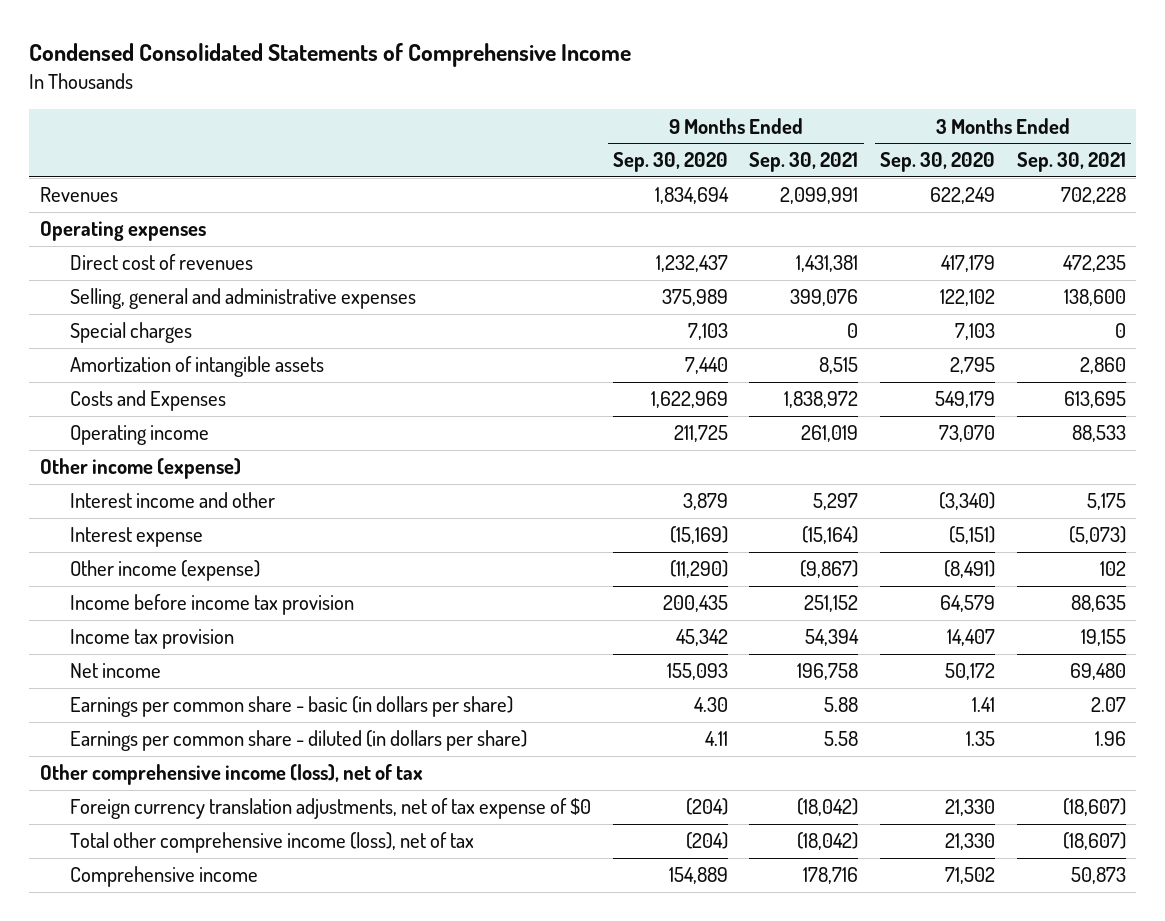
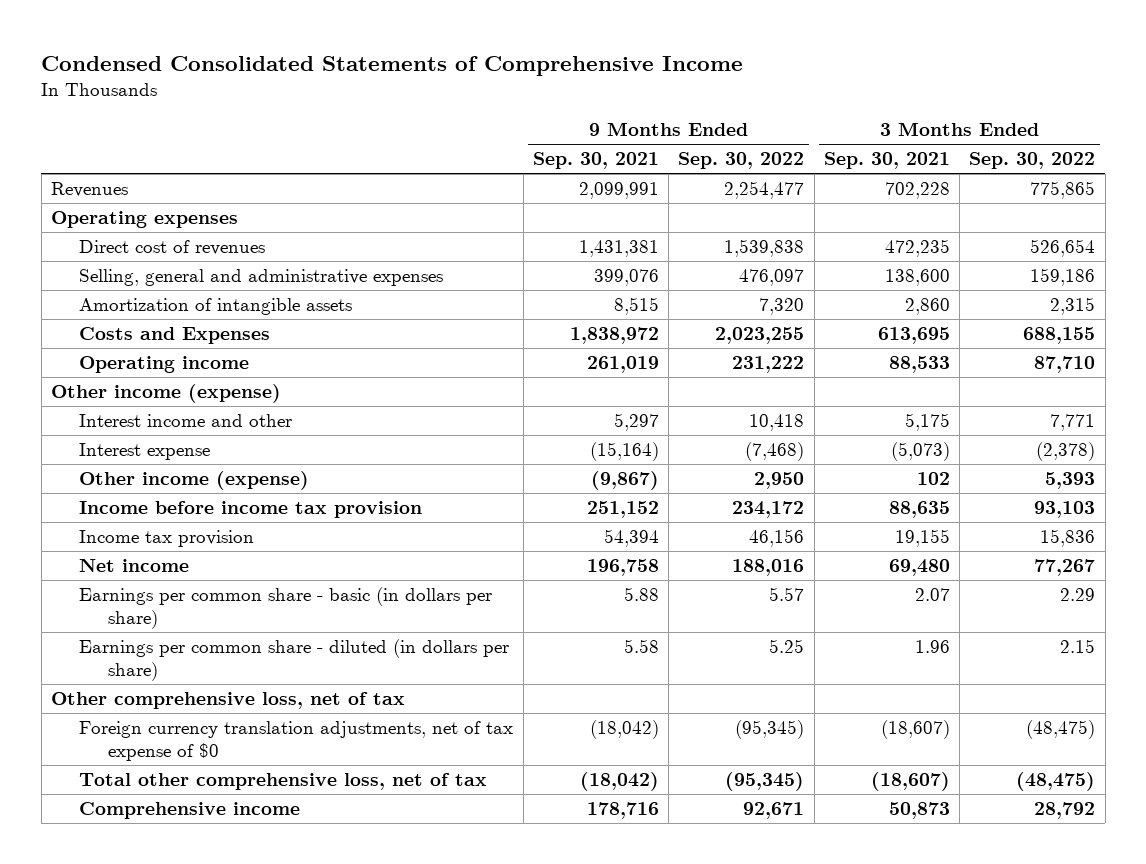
[612,152,728,173] Sep. 30, 2020 -> none
[880,152,996,173] Sep. 30, 2020 -> none
none -> [678,152,805,170] Sep. 30, 2022
none -> [969,152,1096,170] Sep. 30, 2022
[70,322,193,344] Special charges -> none
[39,764,423,786] Other comprehensive income (loss), net of tax -> [50,692,405,710] Other comprehensive loss, net of tax
[70,832,475,854] Total other comprehensive income (loss), net of tax -> [79,773,488,791] Total other comprehensive loss, net of tax

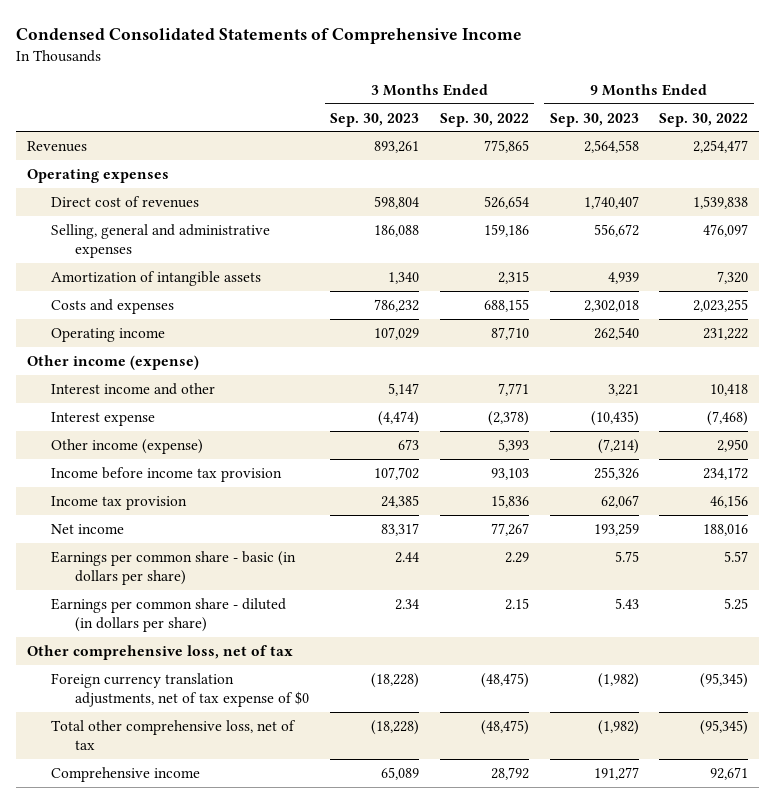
[532,152,659,170] Sep. 30, 2021 -> none
[823,152,950,170] Sep. 30, 2021 -> none
none -> [330,112,420,127] Sep. 30, 2023
none -> [549,112,639,127] Sep. 30, 2023
[79,327,271,345] Costs and Expenses -> [51,298,175,314] Costs and expenses

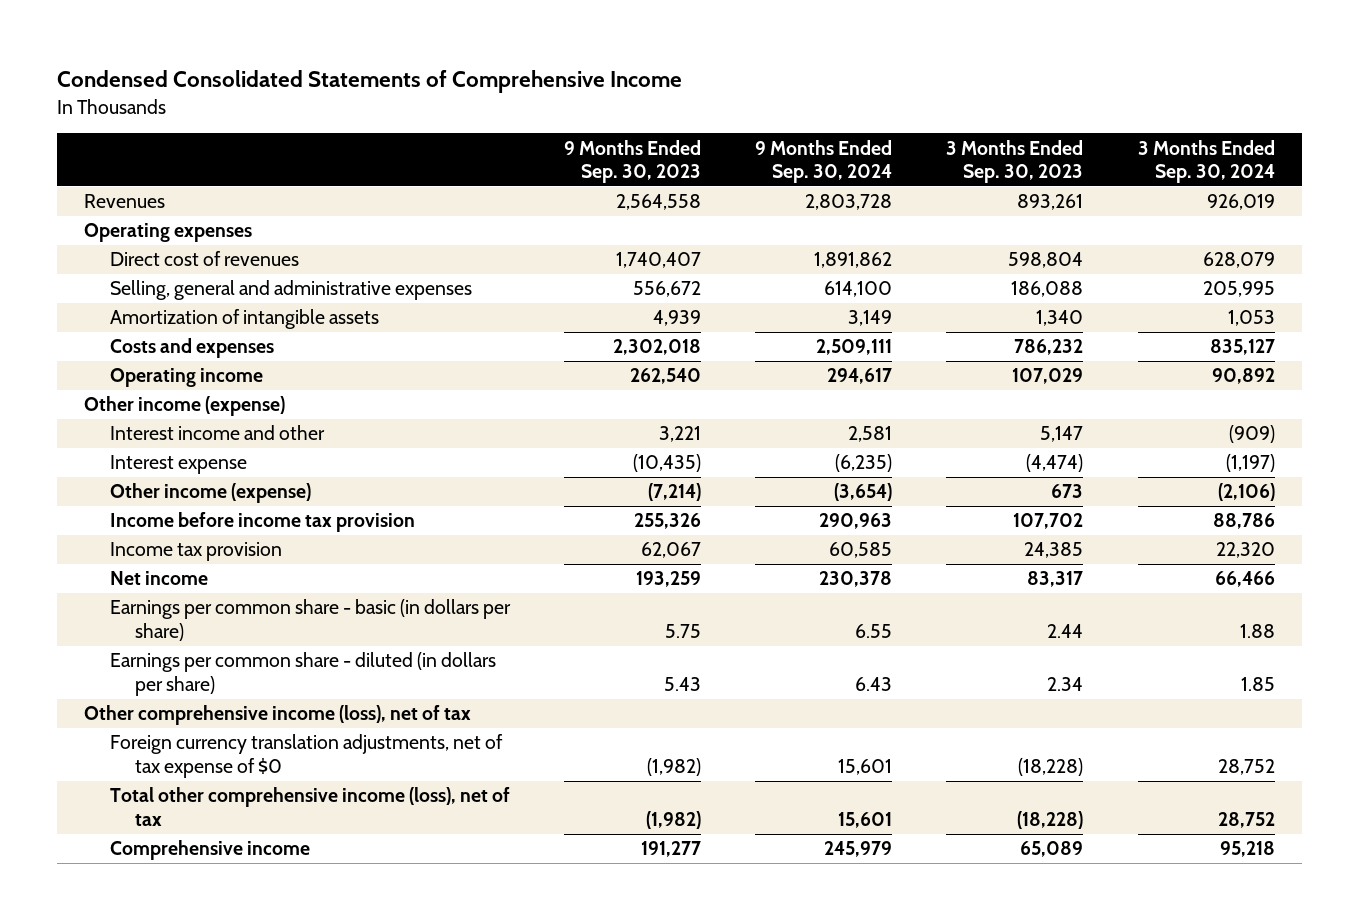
[439,112,529,127] Sep. 30, 2022 -> none
[659,112,749,127] Sep. 30, 2022 -> none
none -> [755,139,893,184] 9 Months Ended Sep. 30, 2024
none -> [1137,139,1275,184] 3 Months Ended Sep. 30, 2024
[26,644,293,660] Other comprehensive loss, net of tax -> [83,705,471,726] Other comprehensive income (loss), net of tax
[51,719,297,751] Total other comprehensive loss, net of tax -> [109,787,510,826] Total other comprehensive income (loss), net of tax

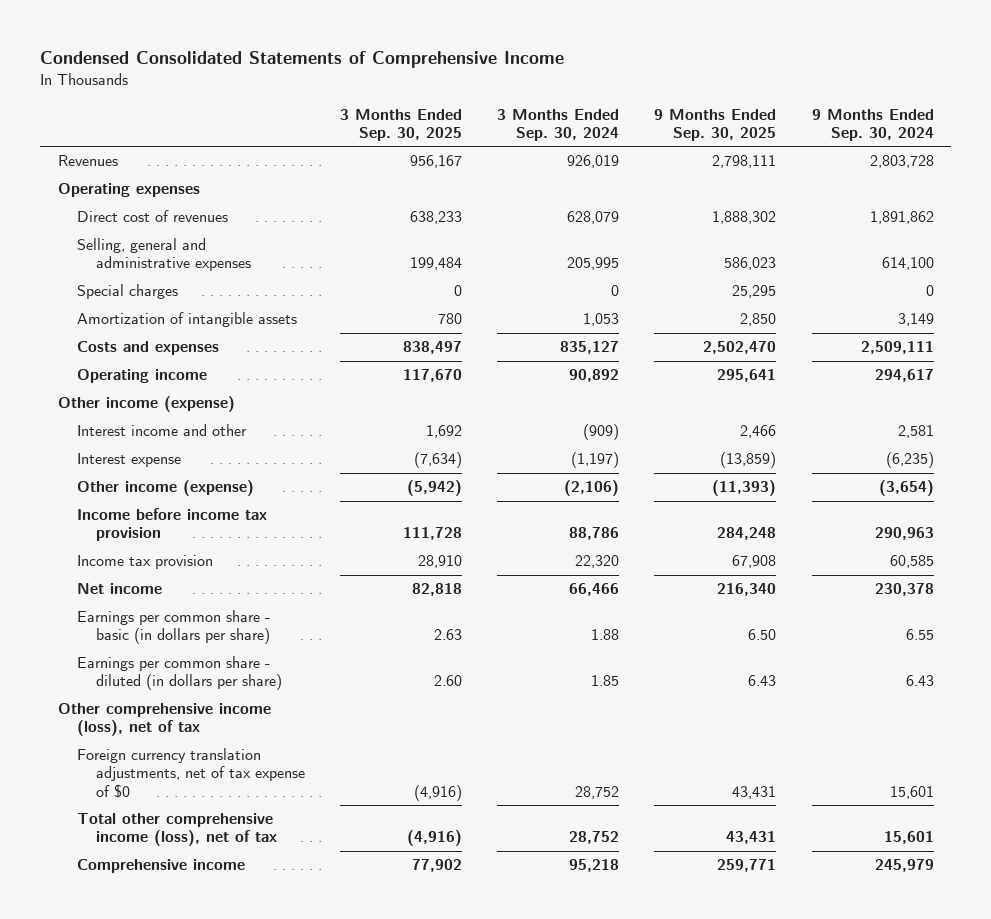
[563,139,701,184] 9 Months Ended Sep. 30, 2023 -> none
[946,139,1084,184] 3 Months Ended Sep. 30, 2023 -> none
none -> [340,108,463,141] 3 Months Ended Sep. 30, 2025
none -> [654,108,777,141] 9 Months Ended Sep. 30, 2025
none -> [76,284,178,300] Special charges

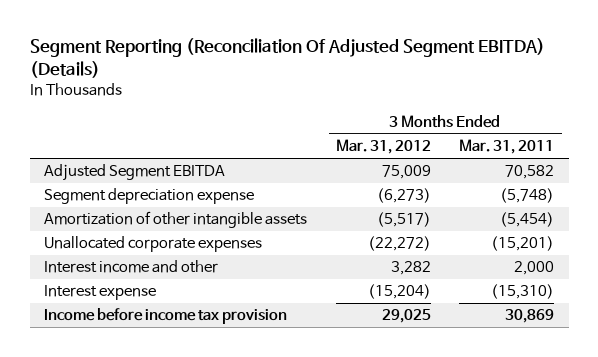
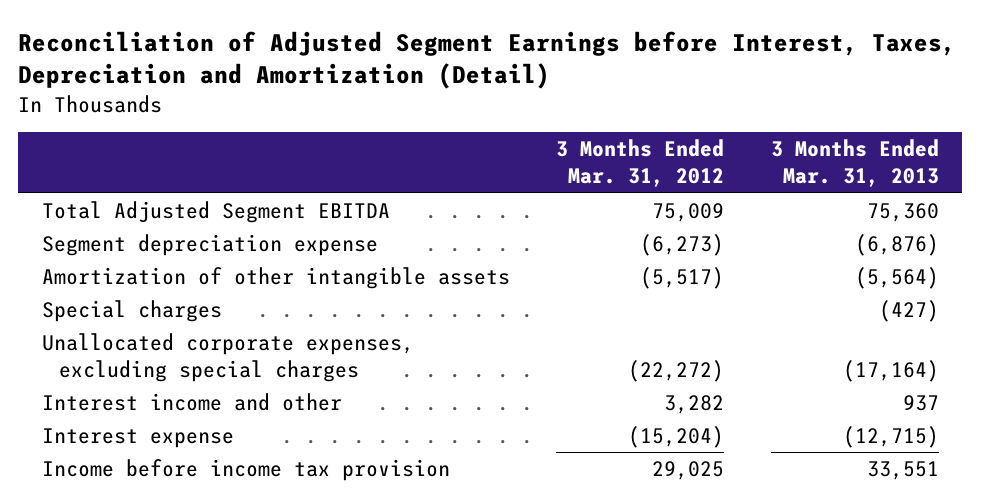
[29,38,545,79] Segment Reporting (Reconciliation Of Adjusted Segment EBITDA) (Details) -> [18,30,957,90] Reconciliation of Adjusted Segment Earnings before Interest, Taxes, Depreciation and Amortization (Detail)
[459,139,555,155] Mar. 31, 2011 -> none
none -> [771,139,940,188] 3 Months Ended Mar. 31, 2013
[44,164,226,182] Adjusted Segment EBITDA -> [41,200,390,223] Total Adjusted Segment EBITDA
none -> [41,299,222,322] Special charges
[44,236,263,253] Unallocated corporate expenses -> [41,332,414,382] Unallocated corporate expenses, excluding special charges

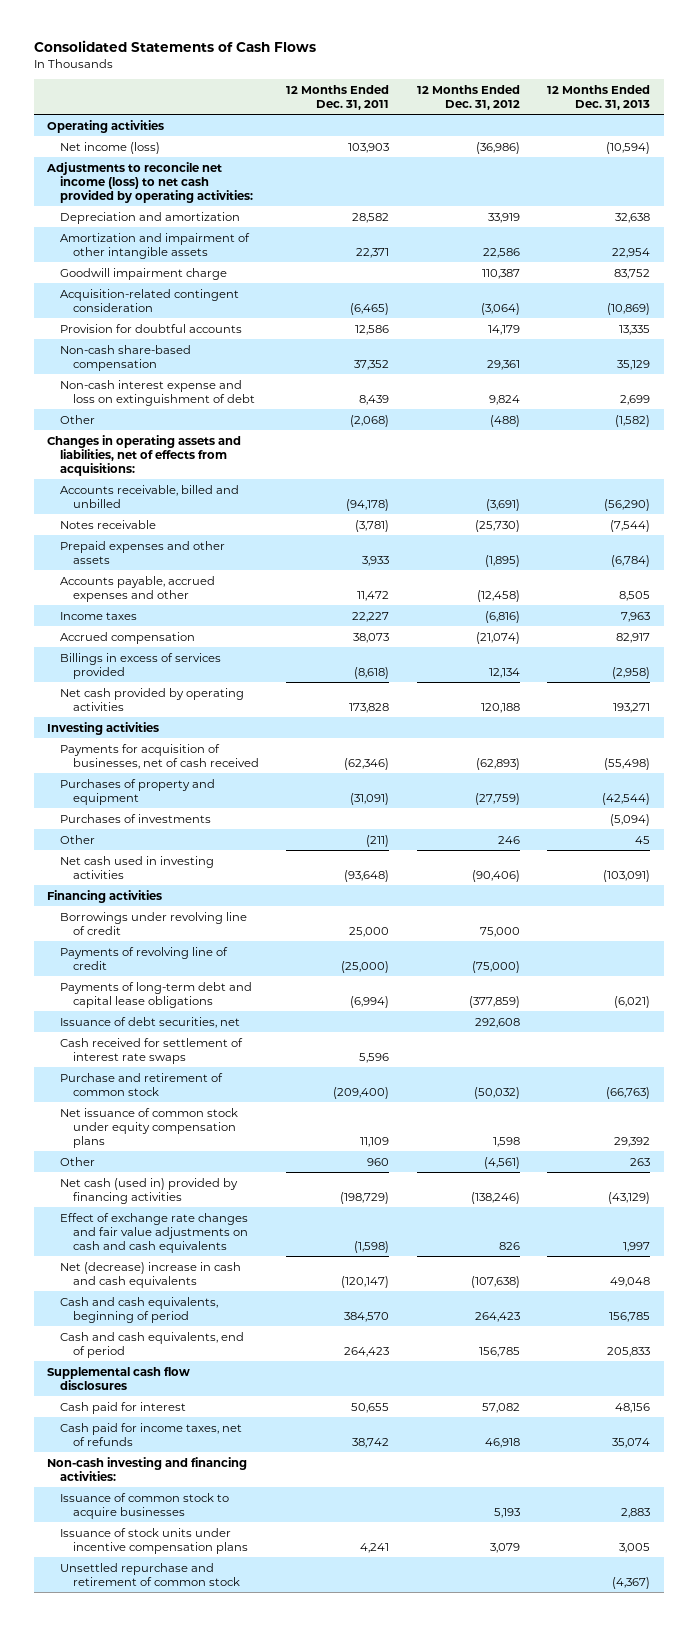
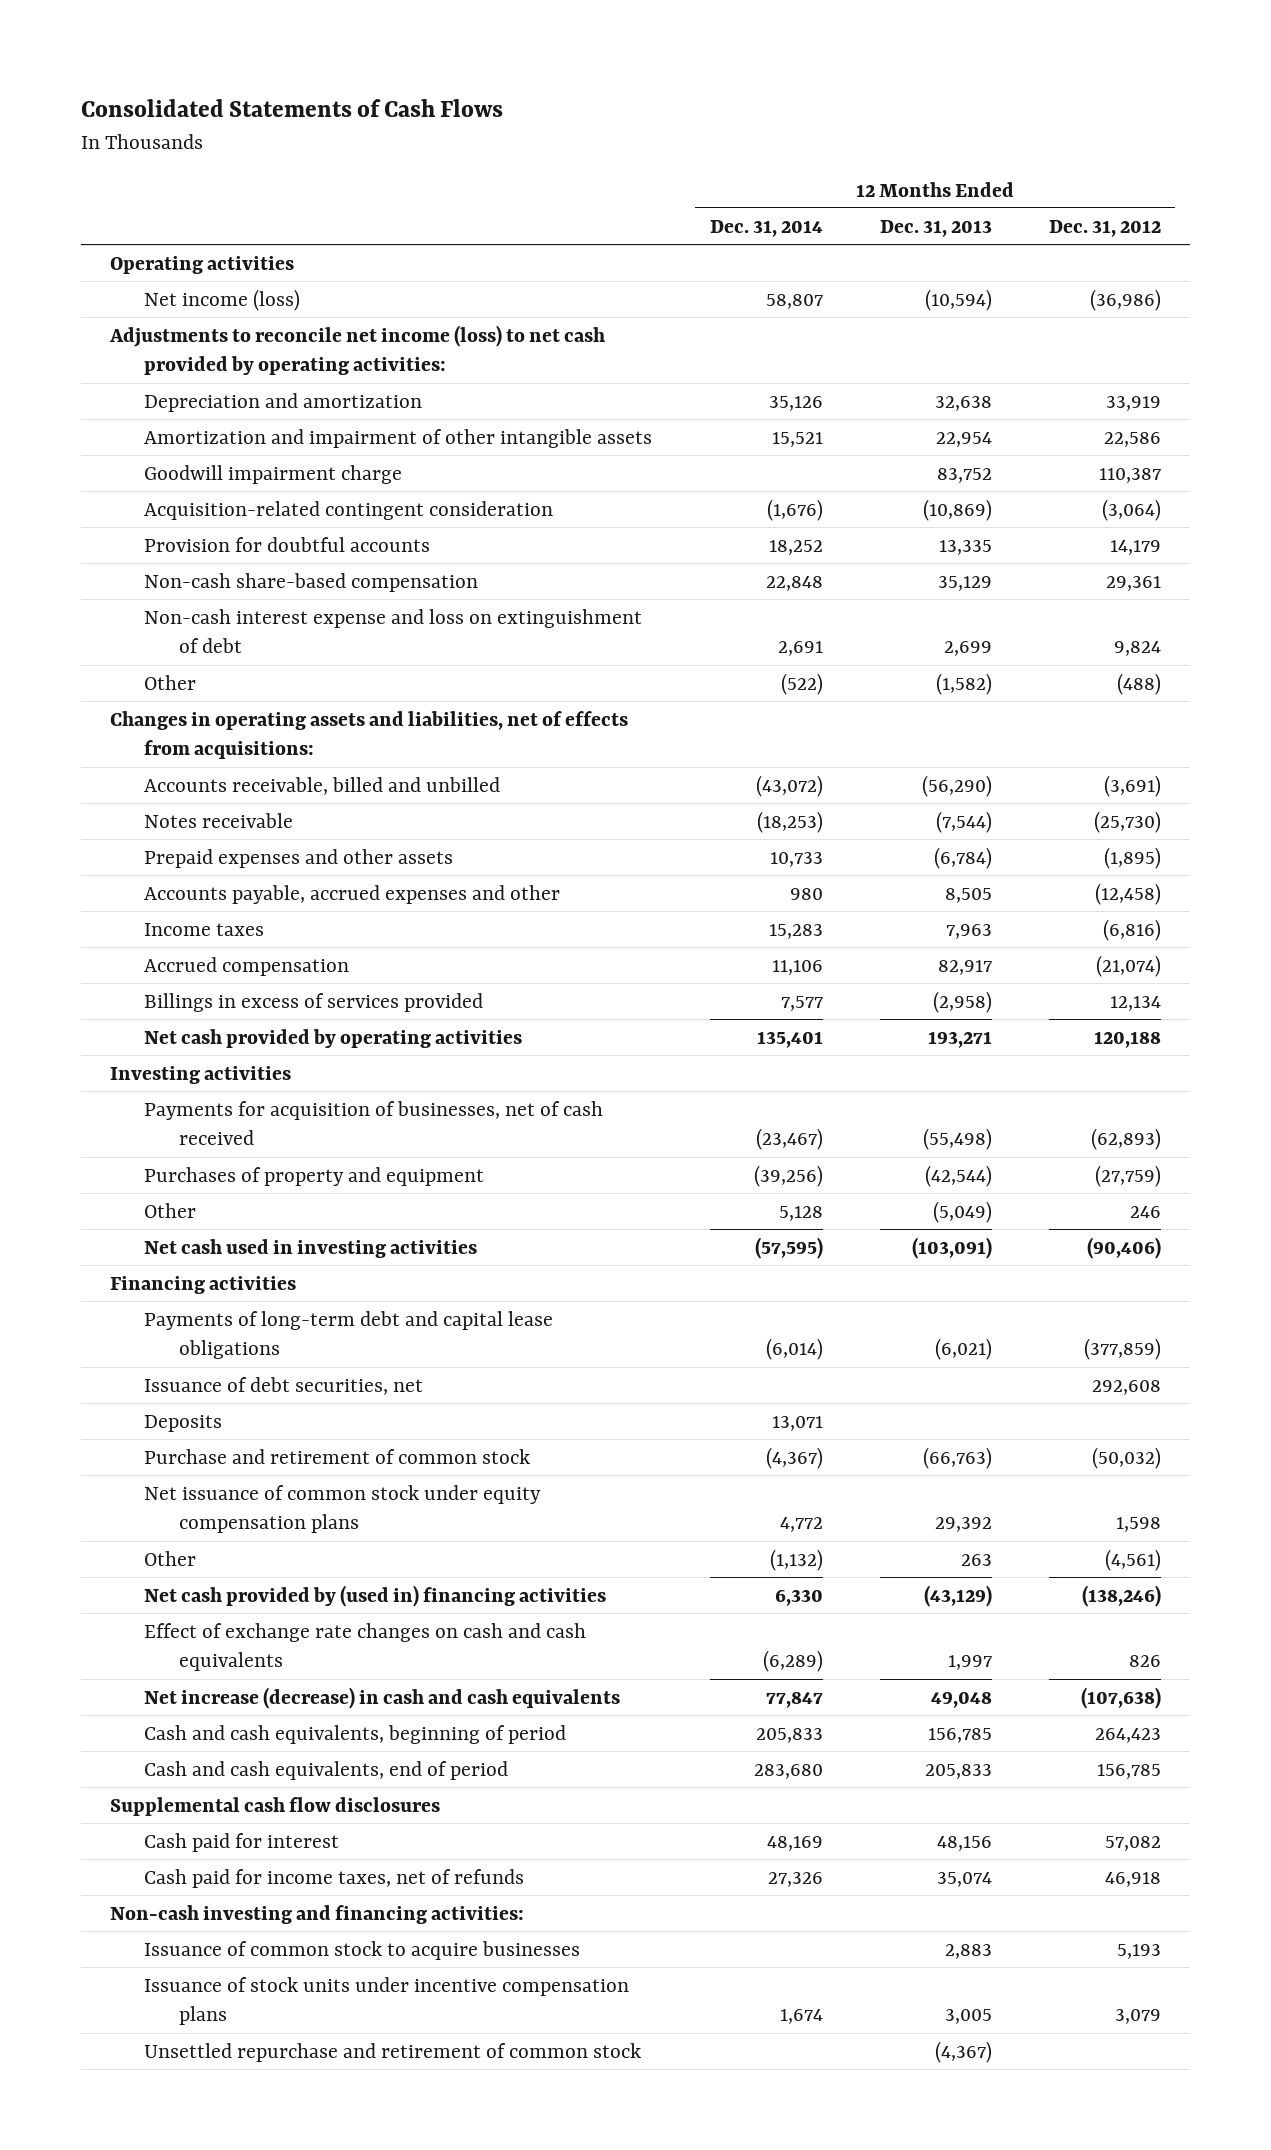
[286,84,390,110] 12 Months Ended Dec. 31, 2011 -> none
none -> [709,219,823,237] Dec. 31, 2014
[60,813,212,823] Purchases of investments -> none
[634,835,650,844] 45 -> [932,1200,992,1223] (5,049)
[60,911,248,935] Borrowings under revolving line of credit -> none
[60,946,229,970] Payments of revolving line of credit -> none
[60,1037,244,1064] Cash received for settlement of interest rate swaps -> none
none -> [144,1414,223,1432] Deposits
[60,1177,239,1204] Net cash (used in) provided by financing activities -> [144,1584,607,1607] Net cash provided by (used in) financing activities
[60,1212,249,1253] Effect of exchange rate changes and fair value adjustments on cash and cash equivalents -> [144,1622,587,1672] Effect of exchange rate changes on cash and cash equivalents
[60,1261,242,1288] Net (decrease) increase in cash and cash equivalents -> [144,1686,621,1709] Net increase (decrease) in cash and cash equivalents

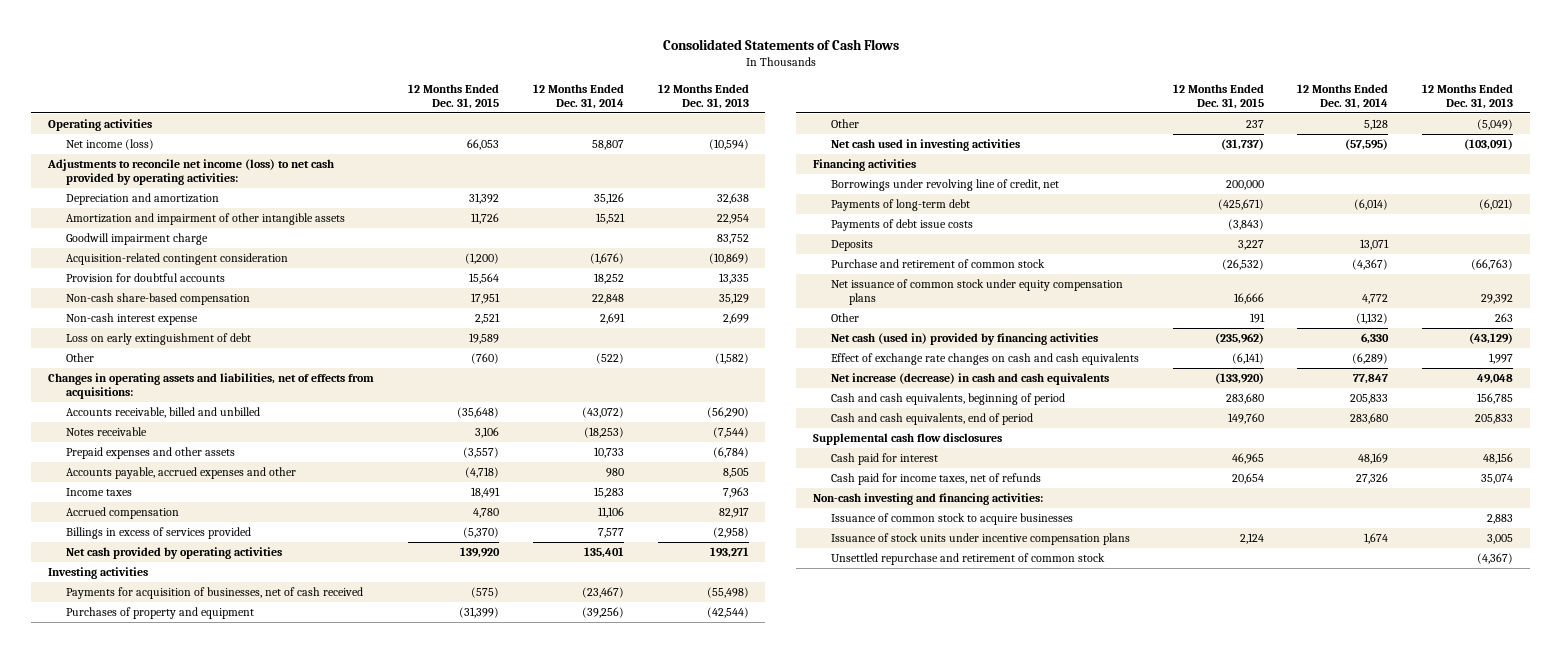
[1049,219,1162,237] Dec. 31, 2012 -> none
none -> [408,83,500,109] 12 Months Ended Dec. 31, 2015
[144,608,643,654] Non-cash interest expense and loss on extinguishment of debt -> [66,312,199,325] Non-cash interest expense
none -> [66,332,252,345] Loss on early extinguishment of debt
[144,1376,424,1395] Issuance of debt securities, net -> none
none -> [830,178,1059,191] Borrowings under revolving line of credit, net
[144,1310,554,1360] Payments of long-term debt and capital lease obligations -> [830,198,970,211] Payments of long-term debt
none -> [830,218,973,231] Payments of debt issue costs
[144,1584,607,1607] Net cash provided by (used in) financing activities -> [830,332,1098,345] Net cash (used in) provided by financing activities

